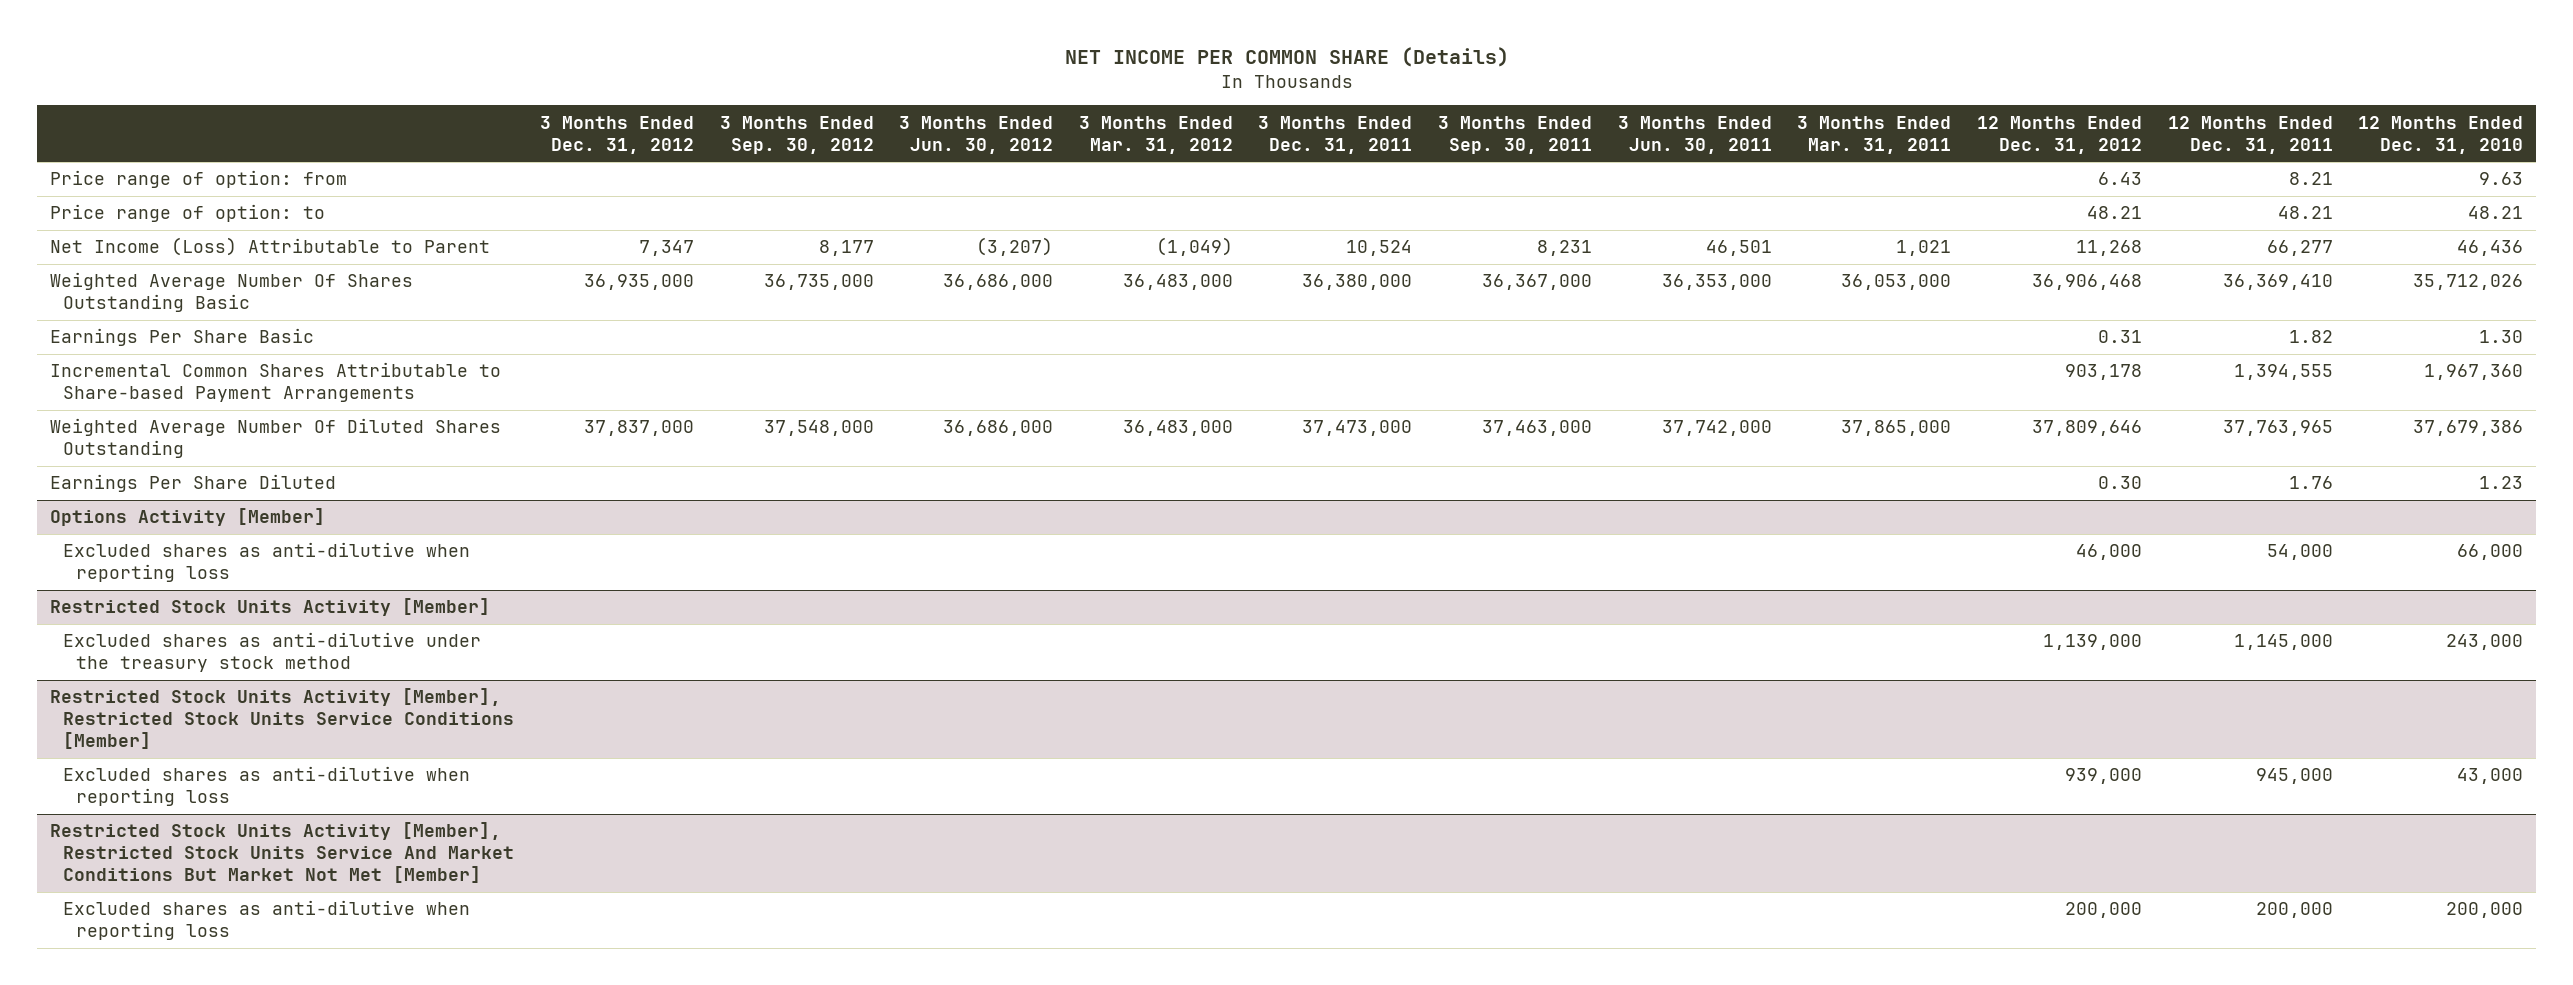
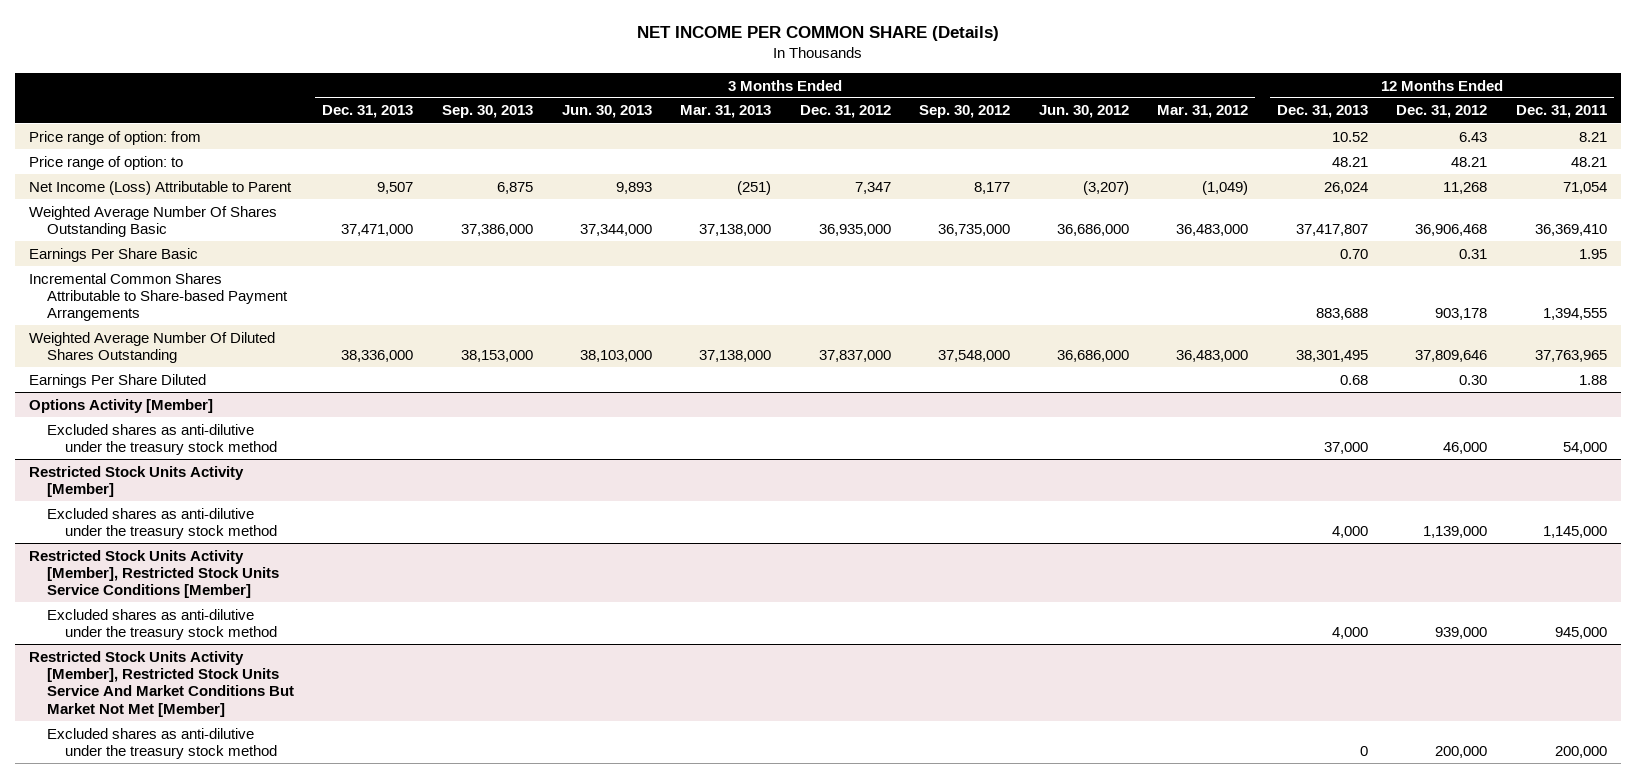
[1258,115,1413,154] 3 Months Ended Dec. 31, 2011 -> none
[1438,115,1593,154] 3 Months Ended Sep. 30, 2011 -> none
[1617,115,1772,154] 3 Months Ended Jun. 30, 2011 -> none
[1797,115,1952,154] 3 Months Ended Mar. 31, 2011 -> none
[2358,115,2524,154] 12 Months Ended Dec. 31, 2010 -> none
none -> [322,105,414,119] Dec. 31, 2013
none -> [441,105,533,119] Sep. 30, 2013
none -> [561,105,652,119] Jun. 30, 2013
none -> [680,105,772,119] Mar. 31, 2013
none -> [1276,105,1368,119] Dec. 31, 2013
[2266,240,2333,257] 66,277 -> [1562,181,1607,194] 71,054
[2288,330,2333,344] 1.82 -> [1578,248,1607,259] 1.95
[2288,476,2333,490] 1.76 -> [1578,374,1607,385] 1.88
[63,542,471,583] Excluded shares as anti-dilutive when reporting loss -> [46,423,277,455] Excluded shares as anti-dilutive under the treasury stock method
[63,766,471,807] Excluded shares as anti-dilutive when reporting loss -> [46,608,277,640] Excluded shares as anti-dilutive under the treasury stock method
[63,900,471,941] Excluded shares as anti-dilutive when reporting loss -> none
none -> [46,727,277,759] Excluded shares as anti-dilutive under the treasury stock method

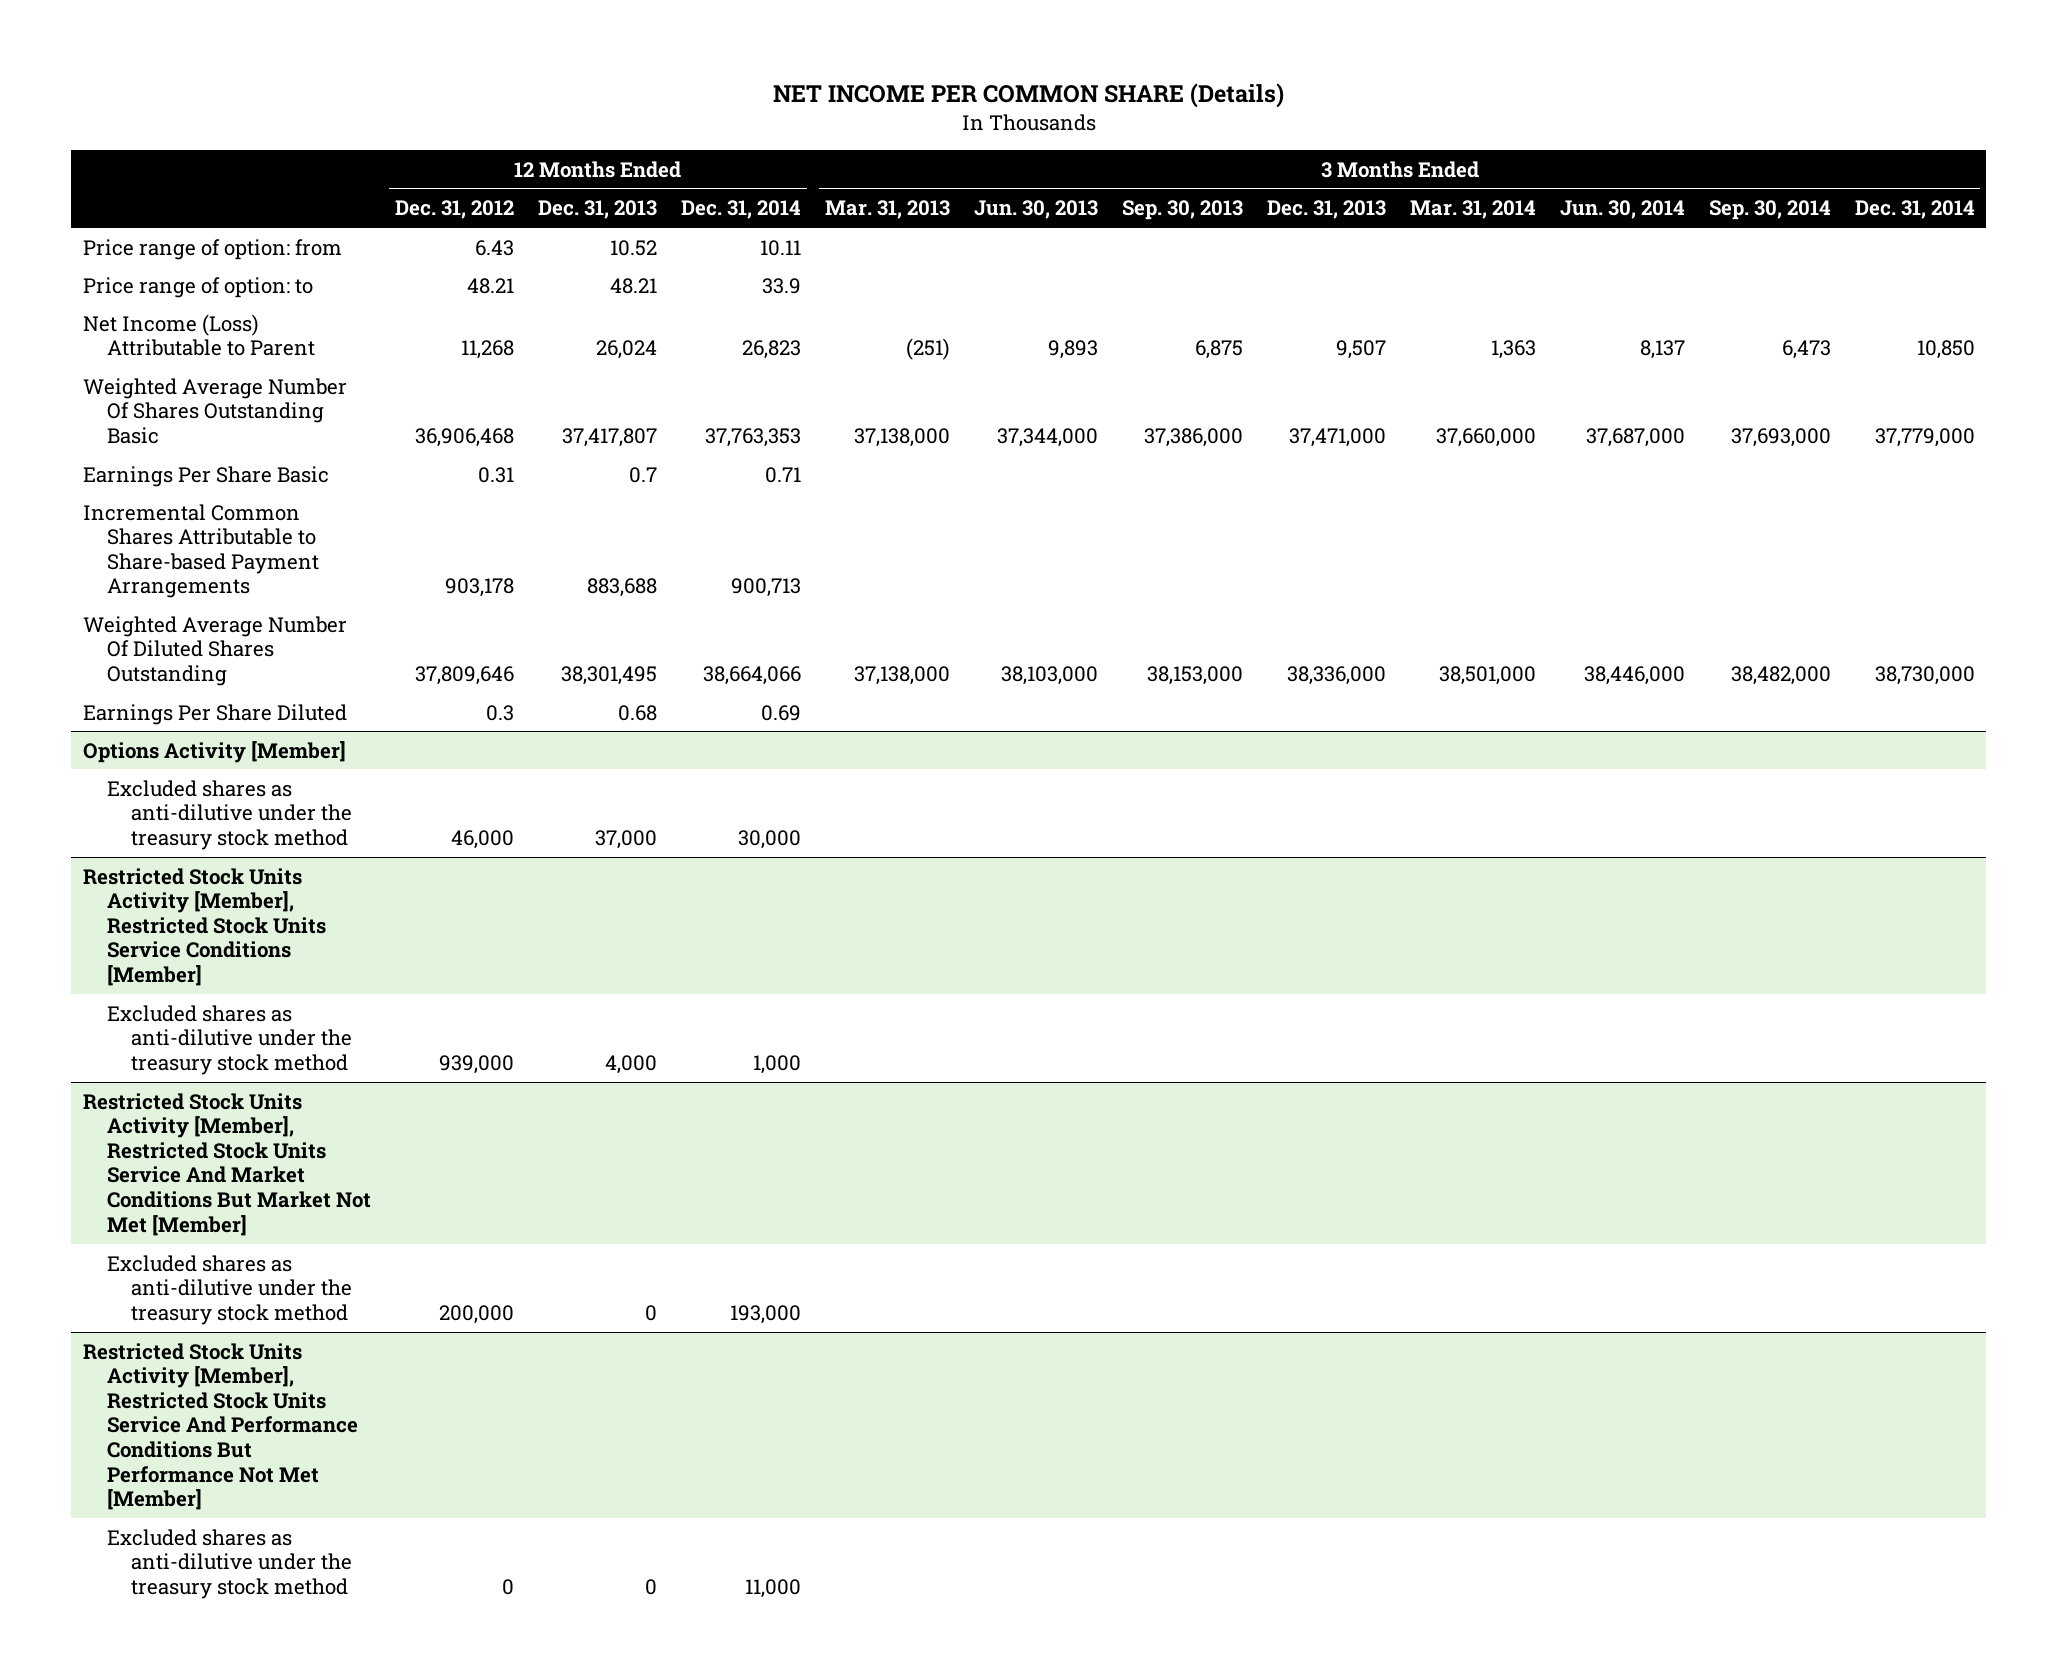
[799,105,891,119] Dec. 31, 2012 -> none
[919,105,1011,119] Sep. 30, 2012 -> none
[1038,105,1129,119] Jun. 30, 2012 -> none
[1157,105,1249,119] Mar. 31, 2012 -> none
[1515,105,1607,119] Dec. 31, 2011 -> none
none -> [680,200,801,220] Dec. 31, 2014
none -> [1409,200,1536,220] Mar. 31, 2014
none -> [1559,200,1685,220] Jun. 30, 2014
none -> [1708,200,1831,221] Sep. 30, 2014
none -> [1854,200,1975,220] Dec. 31, 2014
[1339,248,1368,259] 0.70 -> [628,466,657,483] 0.7
[1459,374,1488,385] 0.30 -> [485,704,514,721] 0.3
[29,465,245,497] Restricted Stock Units Activity [Member] -> none
[46,507,277,539] Excluded shares as anti-dilutive under the treasury stock method -> none
none -> [82,1342,358,1511] Restricted Stock Units Activity [Member], Restricted Stock Units Service And Performance Conditions But Performance Not Met [Member]
none -> [106,1528,352,1599] Excluded shares as anti-dilutive under the treasury stock method

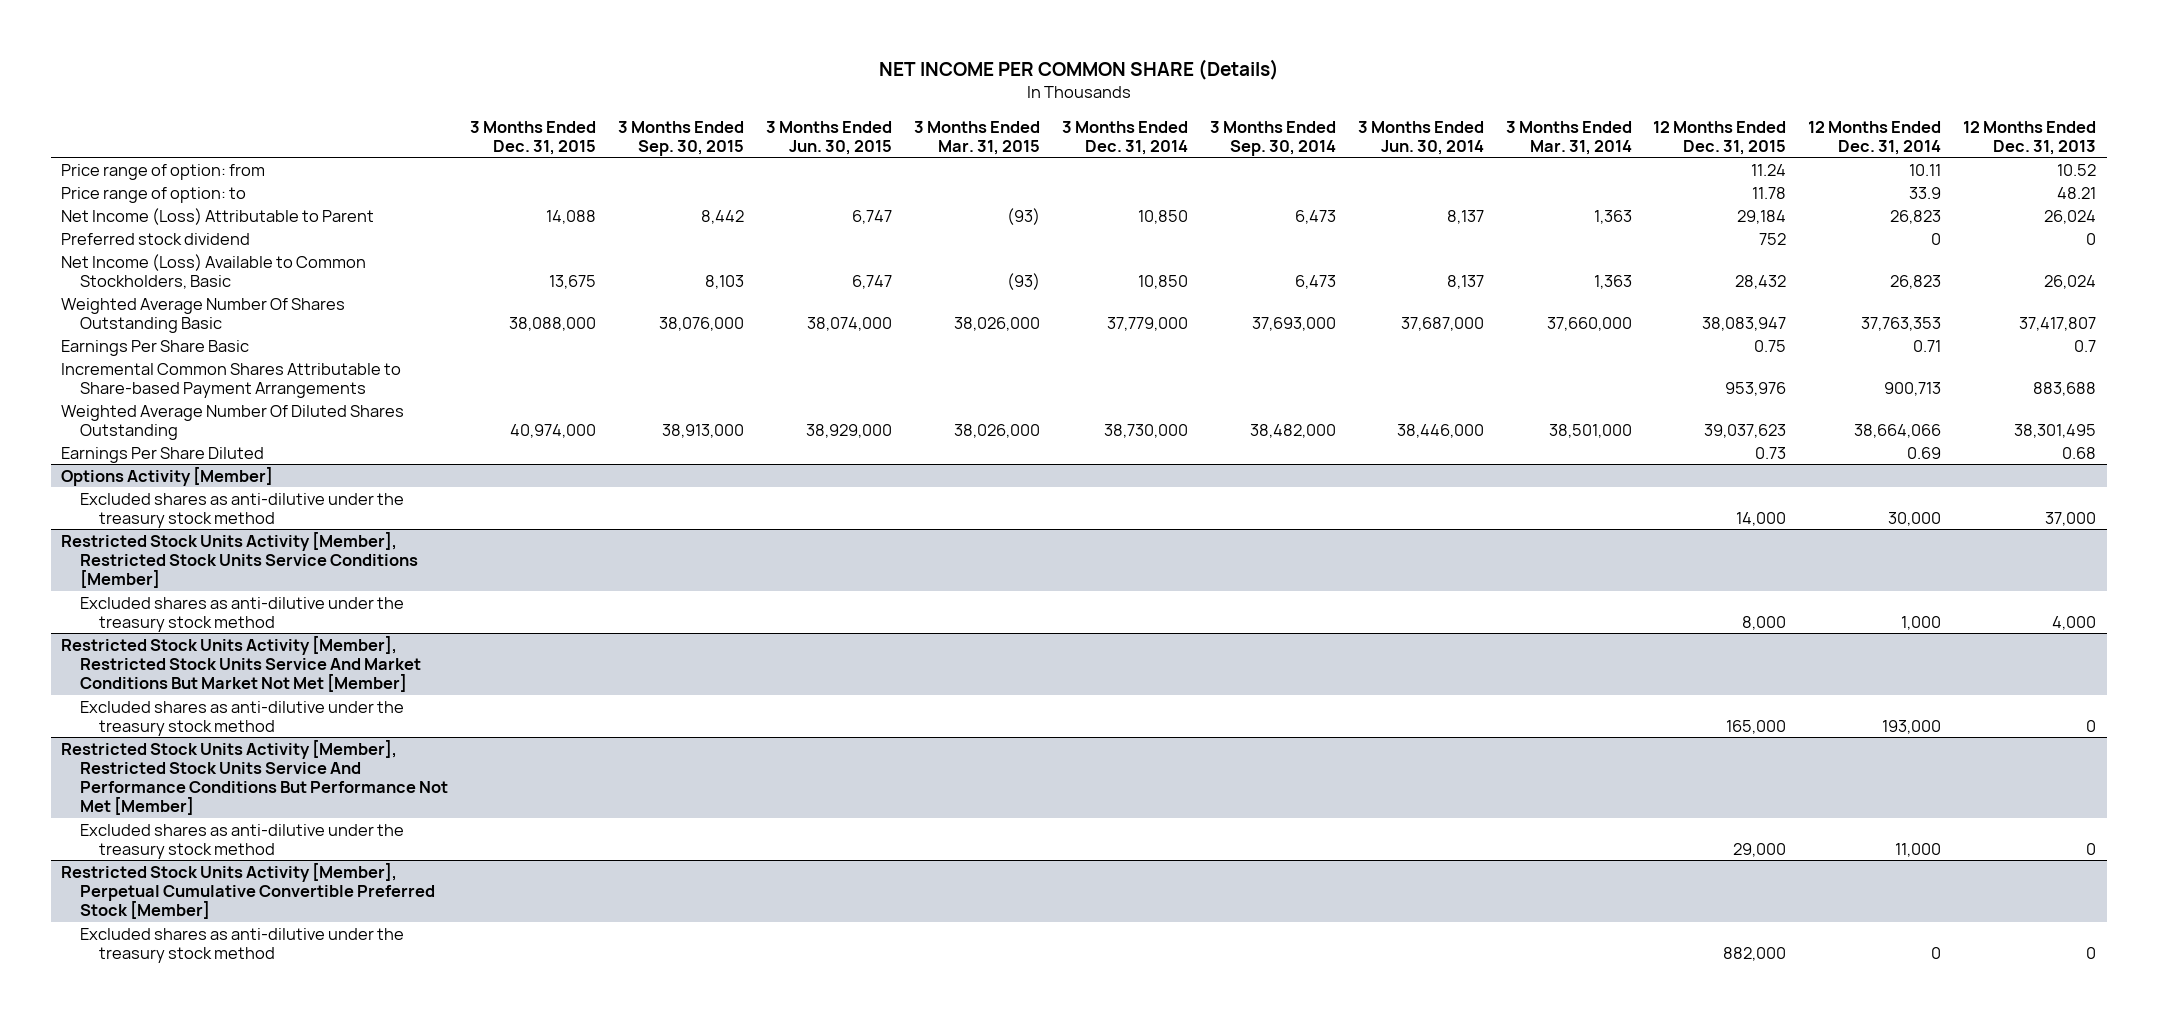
[394,200,514,220] Dec. 31, 2012 -> none
[824,200,950,220] Mar. 31, 2013 -> none
[973,200,1098,220] Jun. 30, 2013 -> none
[1121,200,1243,221] Sep. 30, 2013 -> none
[1266,200,1386,220] Dec. 31, 2013 -> none
none -> [470,120,597,155] 3 Months Ended Dec. 31, 2015
none -> [618,120,745,156] 3 Months Ended Sep. 30, 2015
none -> [766,120,893,155] 3 Months Ended Jun. 30, 2015
none -> [913,120,1040,155] 3 Months Ended Mar. 31, 2015
none -> [1653,120,1787,155] 12 Months Ended Dec. 31, 2015
none -> [61,232,251,245] Preferred stock dividend
none -> [61,253,367,289] Net Income (Loss) Available to Common Stockholders, Basic
none -> [61,862,436,919] Restricted Stock Units Activity [Member], Perpetual Cumulative Convertible Preferred Stock [Member]
none -> [80,927,405,963] Excluded shares as anti-dilutive under the treasury stock method

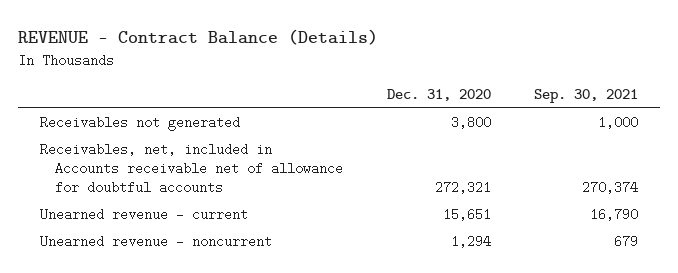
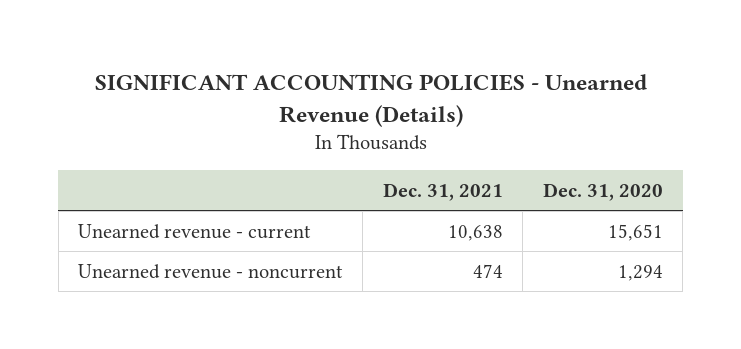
[18,29,379,46] REVENUE - Contract Balance (Details) -> [94,74,647,127] SIGNIFICANT ACCOUNTING POLICIES - Unearned Revenue (Details)
[534,89,639,104] Sep. 30, 2021 -> none
none -> [382,182,503,201] Dec. 31, 2021
[39,116,240,132] Receivables not generated -> none
[39,143,344,194] Receivables, net, included in Accounts receivable net of allowance for doubtful accounts -> none

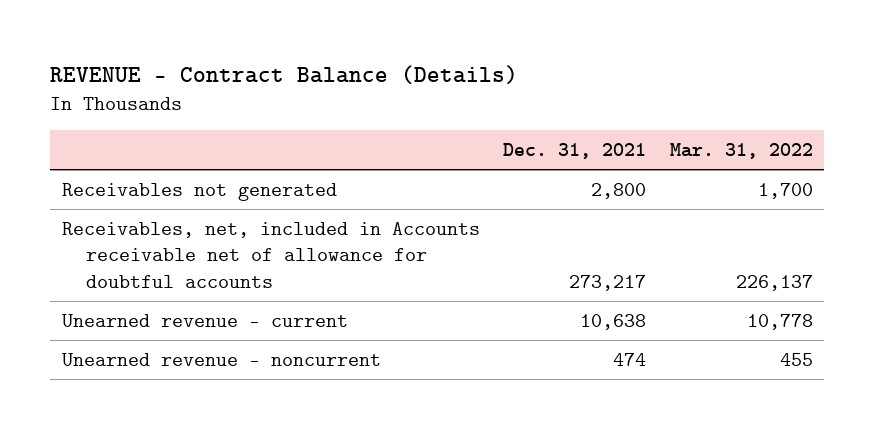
[94,74,647,127] SIGNIFICANT ACCOUNTING POLICIES - Unearned Revenue (Details) -> [50,64,519,84] REVENUE - Contract Balance (Details)
[542,182,663,201] Dec. 31, 2020 -> none
none -> [669,142,813,159] Mar. 31, 2022
none -> [61,182,337,201] Receivables not generated
none -> [61,221,480,288] Receivables, net, included in Accounts receivable net of allowance for doubtful accounts

